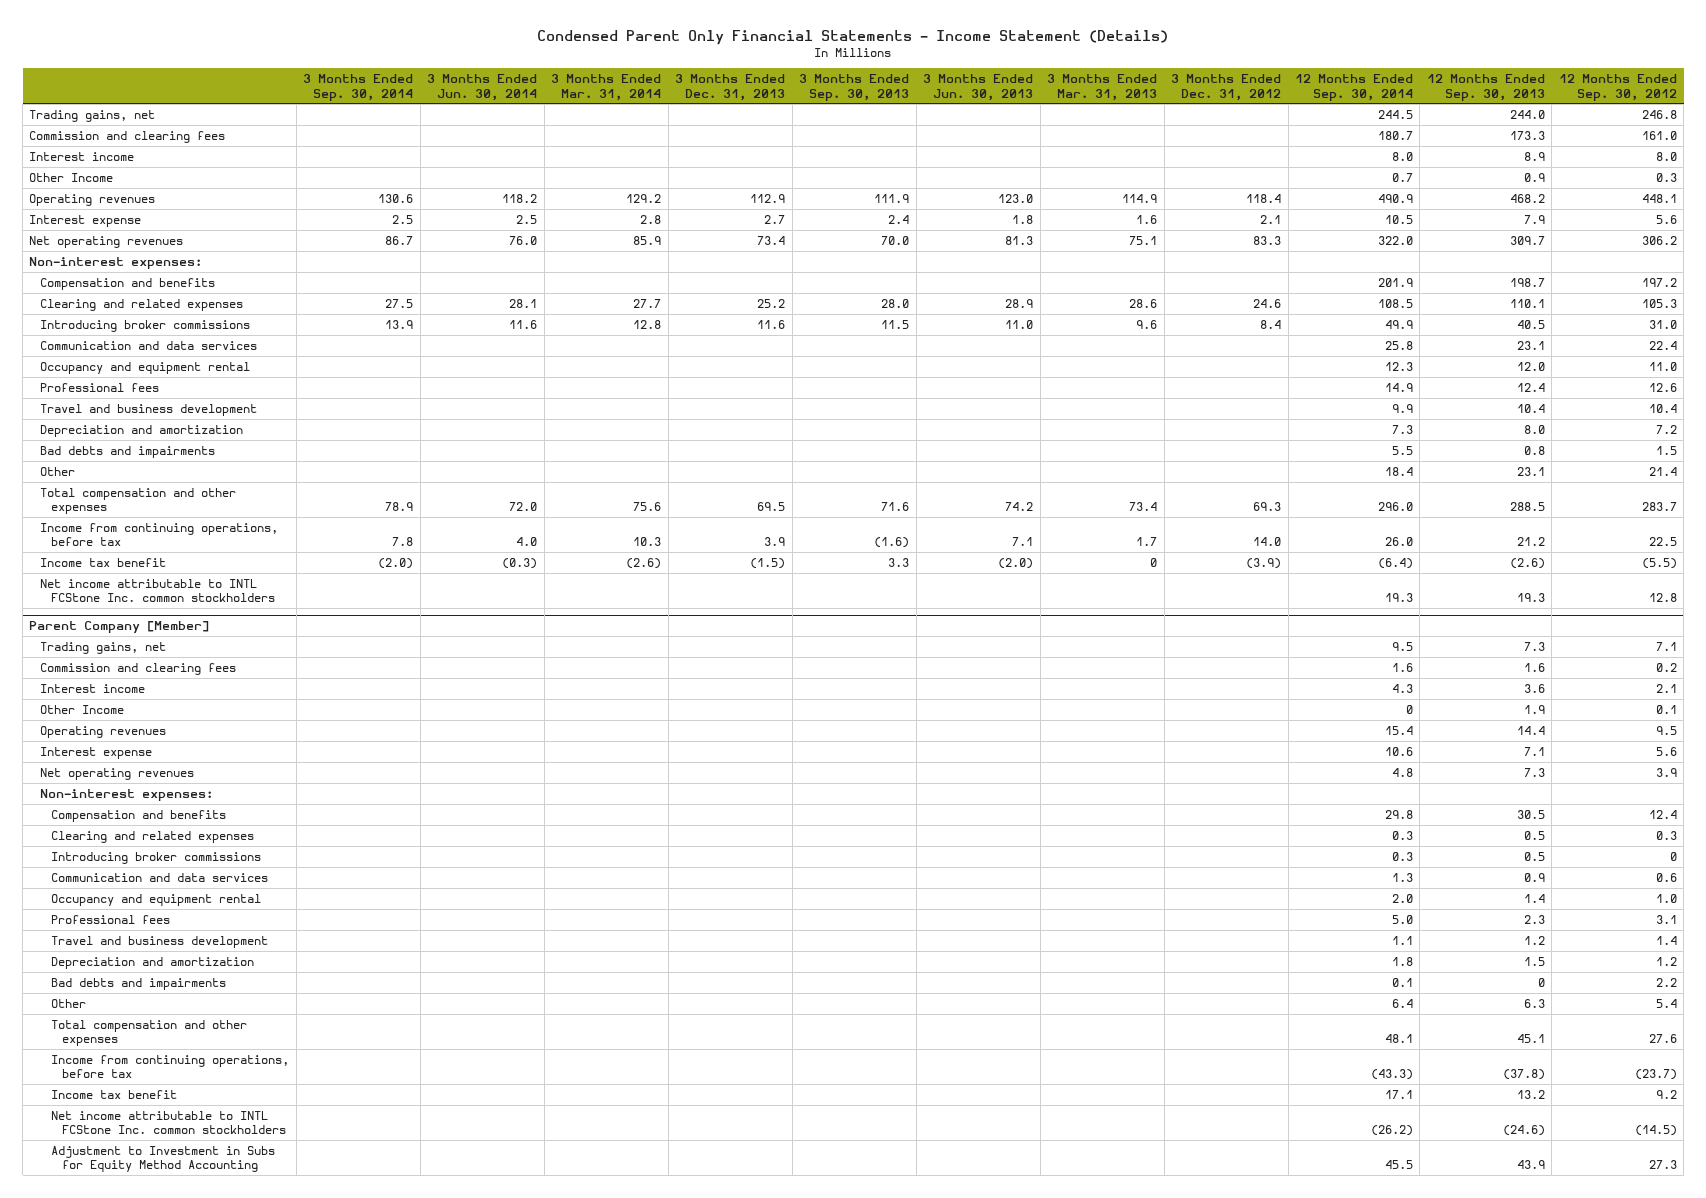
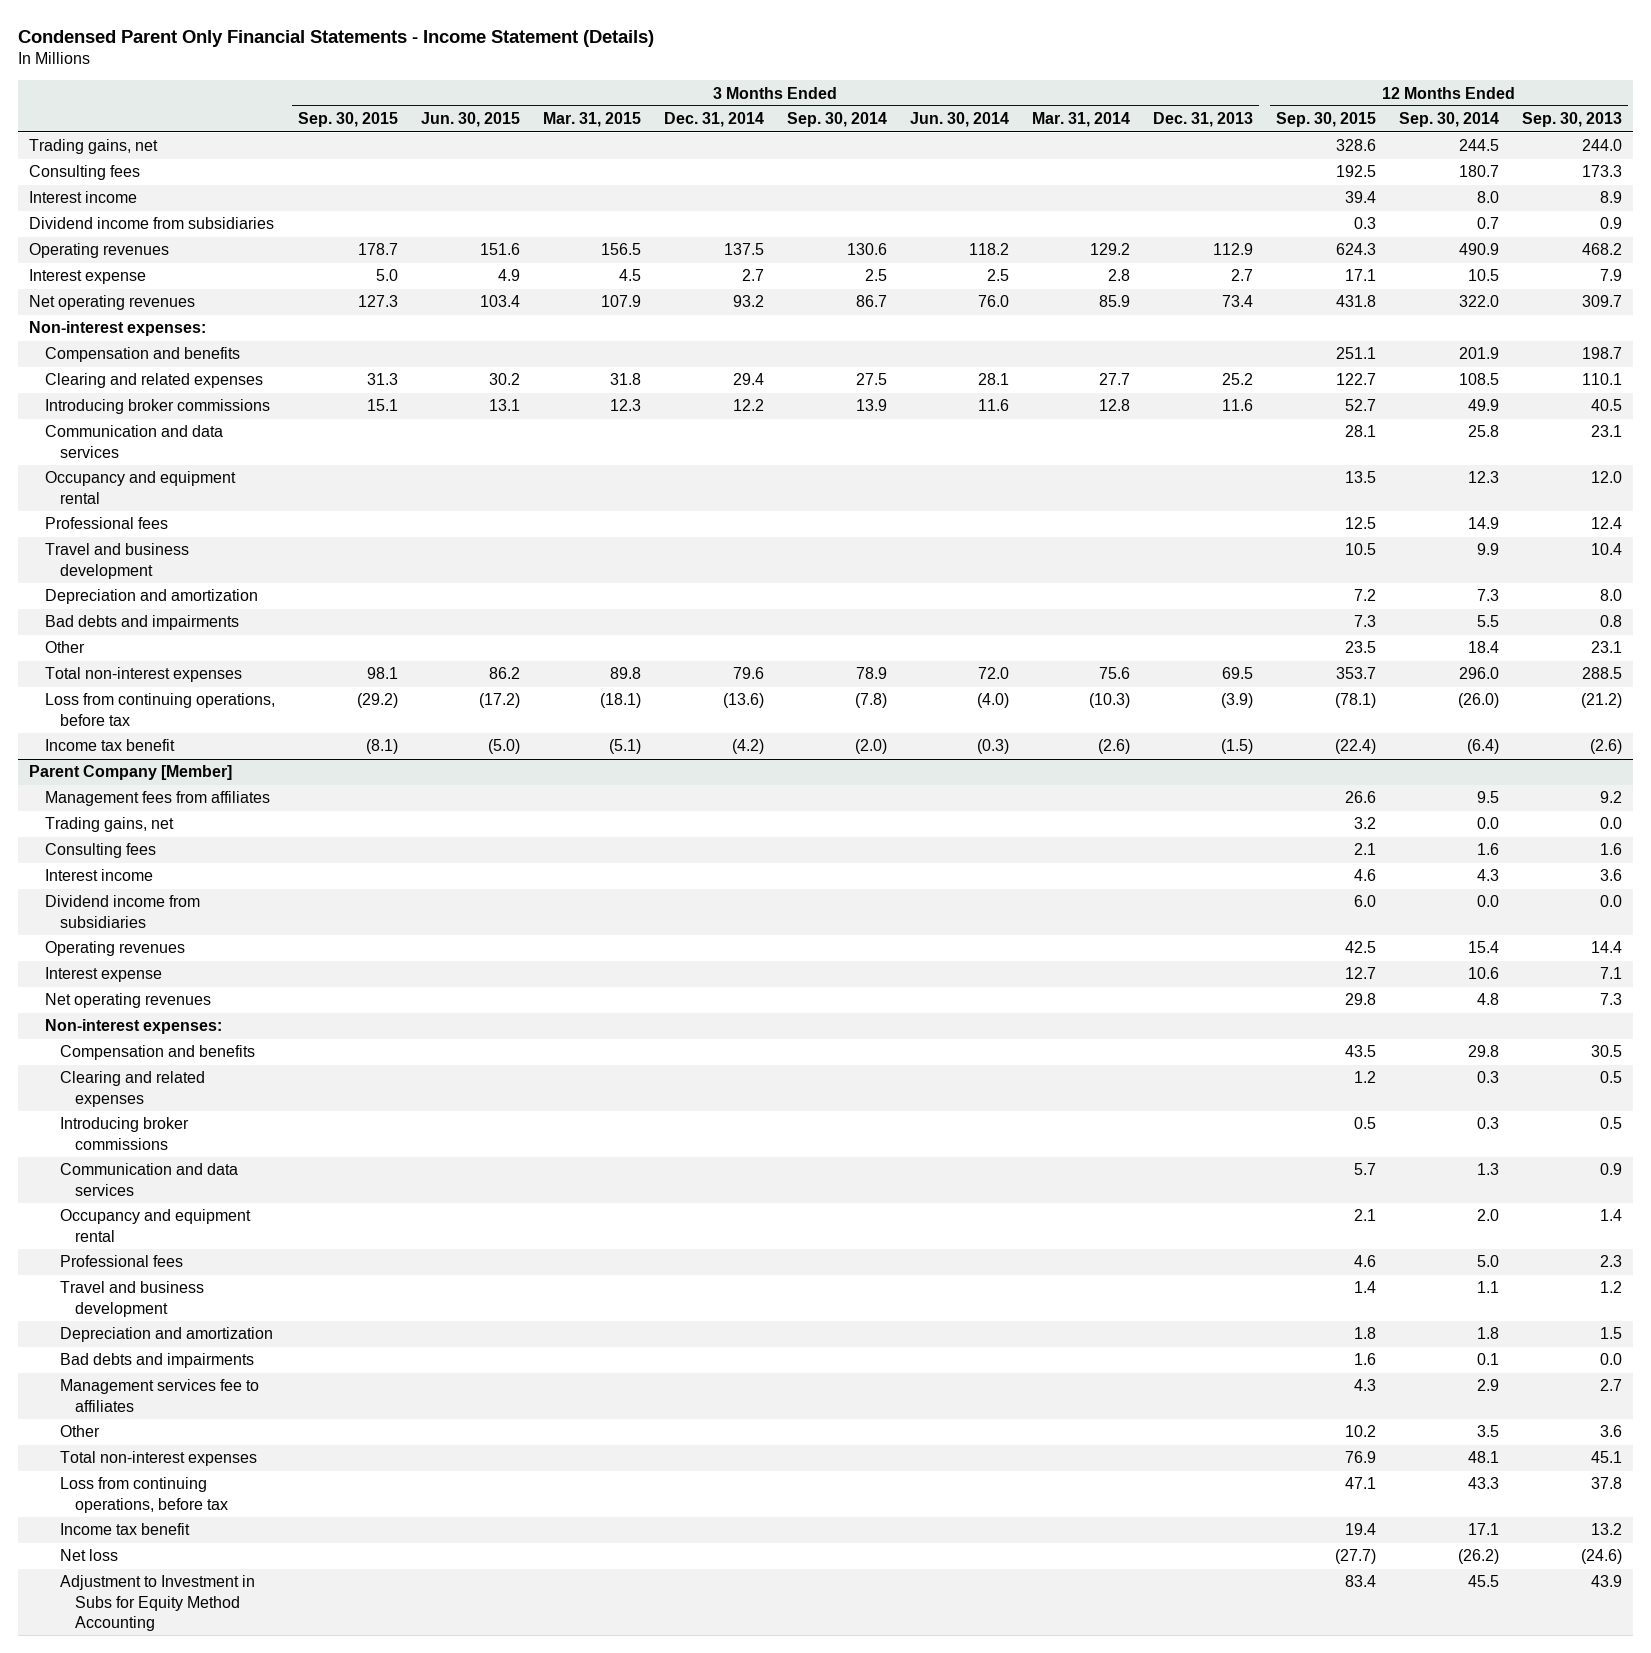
[799,74,910,101] 3 Months Ended Sep. 30, 2013 -> none
[923,74,1034,101] 3 Months Ended Jun. 30, 2013 -> none
[1047,74,1158,101] 3 Months Ended Mar. 31, 2013 -> none
[1171,74,1282,101] 3 Months Ended Dec. 31, 2012 -> none
[1558,74,1677,101] 12 Months Ended Sep. 30, 2012 -> none
none -> [297,112,398,128] Sep. 30, 2015
none -> [420,112,520,128] Jun. 30, 2015
none -> [542,112,641,128] Mar. 31, 2015
none -> [663,112,764,128] Dec. 31, 2014
none -> [1275,112,1376,128] Sep. 30, 2015
[29,130,226,143] Commission and clearing fees -> [29,165,141,181] Consulting fees
[29,172,114,182] Other Income -> [29,217,275,230] Dividend income from subsidiaries
[40,487,237,515] Total compensation and other expenses -> [44,667,242,683] Total non-interest expenses
[40,522,279,547] Income from continuing operations, before tax -> [44,693,275,726] Loss from continuing operations, before tax
[392,537,414,547] 7.8 -> [854,693,887,709] (7.8)
[516,537,538,547] 4.0 -> [976,693,1009,709] (4.0)
[633,537,662,547] 10.3 -> [1088,693,1130,709] (10.3)
[764,537,786,547] 3.9 -> [1220,693,1253,709] (3.9)
[1384,537,1413,547] 26.0 -> [1457,693,1499,709] (26.0)
[1516,537,1545,547] 21.2 -> [1580,693,1622,709] (21.2)
[40,578,276,603] Net income attributable to INTL FCStone Inc. common stockholders -> none
none -> [44,791,270,807] Management fees from affiliates
[1391,641,1413,651] 9.5 -> [1476,817,1499,830] 0.0
[1523,641,1545,651] 7.3 -> [1599,817,1622,830] 0.0
[40,662,237,675] Commission and clearing fees -> [44,843,156,859] Consulting fees
[40,704,125,714] Other Income -> [44,895,200,928] Dividend income from subsidiaries
[1405,704,1413,714] 0 -> [1476,895,1499,908] 0.0
[1523,704,1545,714] 1.9 -> [1599,895,1622,908] 0.0
[1537,977,1545,987] 0 -> [1599,1353,1622,1366] 0.0
none -> [59,1379,259,1412] Management services fee to affiliates
[1391,998,1413,1008] 6.4 -> [1476,1425,1499,1438] 3.5
[1523,998,1545,1008] 6.3 -> [1599,1425,1622,1438] 3.6
[51,1019,248,1047] Total compensation and other expenses -> [59,1451,257,1467] Total non-interest expenses
[51,1054,290,1079] Income from continuing operations, before tax -> [59,1477,229,1513] Loss from continuing operations, before tax
[1370,1069,1413,1081] (43.3) -> [1467,1477,1499,1490] 43.3
[1502,1069,1545,1081] (37.8) -> [1590,1477,1622,1490] 37.8
[51,1110,287,1135] Net income attributable to INTL FCStone Inc. common stockholders -> [59,1549,118,1562] Net loss

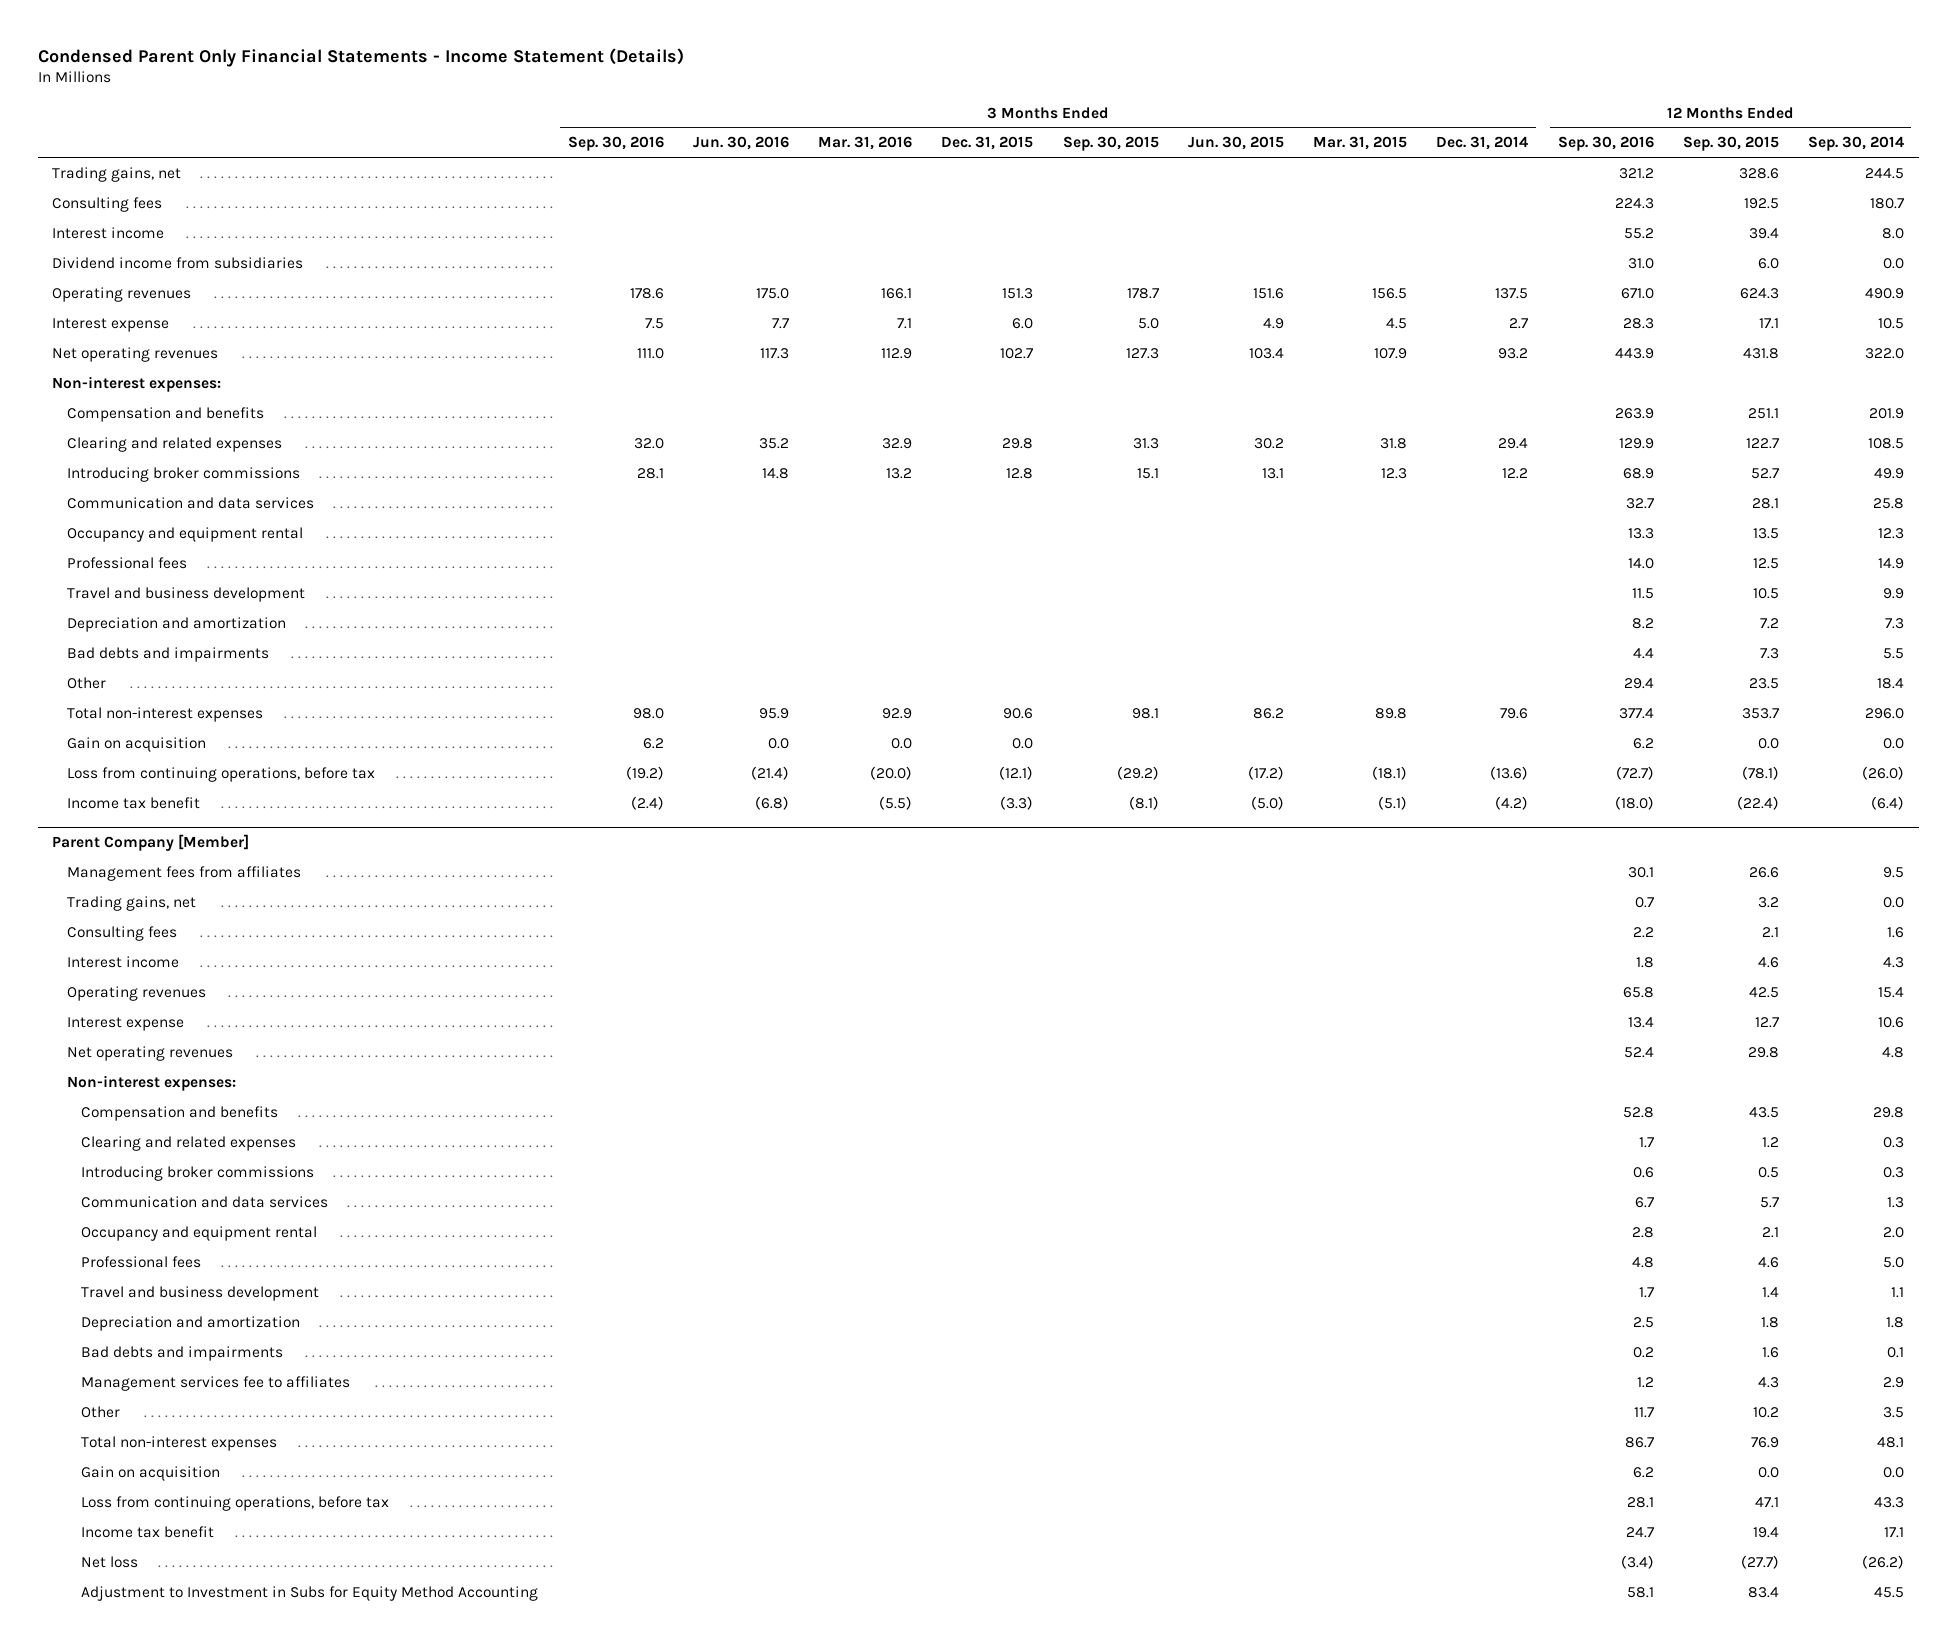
[786,112,887,128] Sep. 30, 2014 -> none
[909,112,1009,128] Jun. 30, 2014 -> none
[1031,112,1130,128] Mar. 31, 2014 -> none
[1152,112,1253,128] Dec. 31, 2013 -> none
[1521,112,1622,128] Sep. 30, 2013 -> none
none -> [567,136,664,152] Sep. 30, 2016
none -> [692,136,789,151] Jun. 30, 2016
none -> [818,136,913,151] Mar. 31, 2016
none -> [941,136,1034,151] Dec. 31, 2015
none -> [1557,136,1654,152] Sep. 30, 2016
[1353,217,1376,230] 0.3 -> [1757,257,1779,269] 6.0
[1476,217,1499,230] 0.7 -> [1883,257,1905,269] 0.0
none -> [66,736,206,752] Gain on acquisition
[44,895,200,928] Dividend income from subsidiaries -> none
none -> [81,1465,221,1481] Gain on acquisition

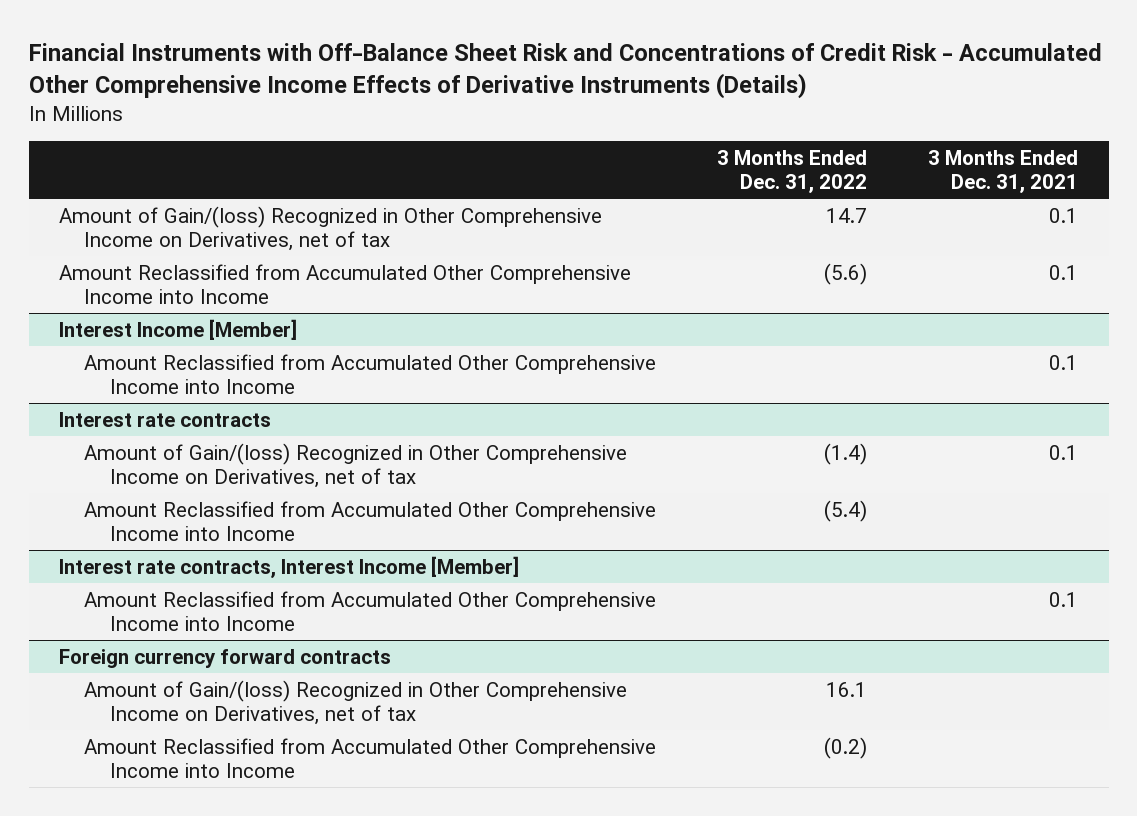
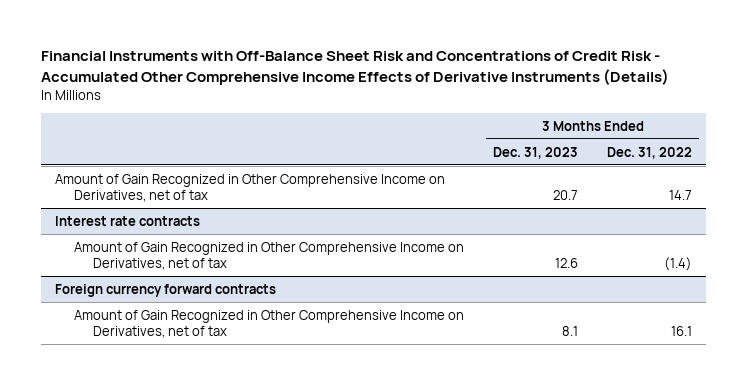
[928,149,1079,194] 3 Months Ended Dec. 31, 2021 -> none
none -> [493,146,579,159] Dec. 31, 2023
[59,263,632,305] Amount Reclassified from Accumulated Other Comprehensive Income into Income -> none
[59,318,298,340] Interest Income [Member] -> none
[84,353,657,395] Amount Reclassified from Accumulated Other Comprehensive Income into Income -> none
[59,205,603,252] Amount of Gain/(loss) Recognized in Other Comprehensive Income on Derivatives, net of tax -> [55,173,446,202] Amount of Gain Recognized in Other Comprehensive Income on Derivatives, net of tax
[84,500,657,542] Amount Reclassified from Accumulated Other Comprehensive Income into Income -> none
[59,555,520,578] Interest rate contracts, Interest Income [Member] -> none
[84,590,657,632] Amount Reclassified from Accumulated Other Comprehensive Income into Income -> none
[84,442,628,489] Amount of Gain/(loss) Recognized in Other Comprehensive Income on Derivatives, net of tax -> [74,241,465,270] Amount of Gain Recognized in Other Comprehensive Income on Derivatives, net of tax
[84,737,657,779] Amount Reclassified from Accumulated Other Comprehensive Income into Income -> none
[84,679,628,726] Amount of Gain/(loss) Recognized in Other Comprehensive Income on Derivatives, net of tax -> [74,309,465,338] Amount of Gain Recognized in Other Comprehensive Income on Derivatives, net of tax

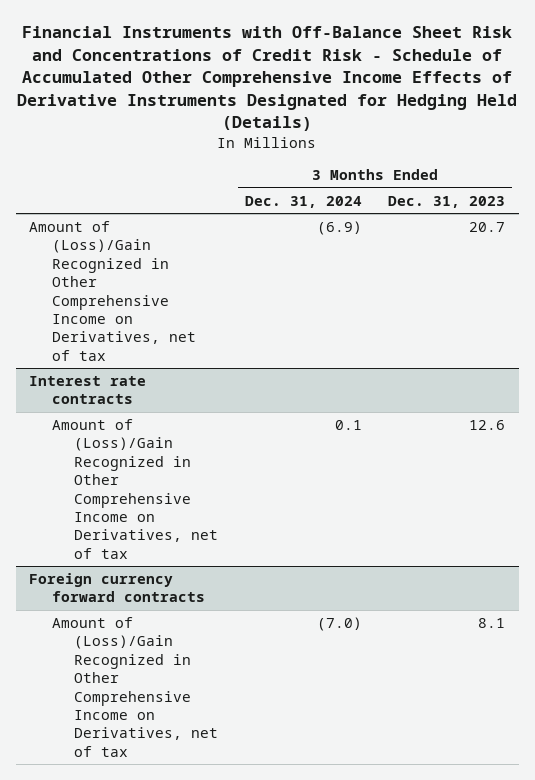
[40,51,669,85] Financial Instruments with Off-Balance Sheet Risk and Concentrations of Credit Risk - Accumulated Other Comprehensive Income Effects of Derivative Instruments (Details) -> [17,26,518,132] Financial Instruments with Off-Balance Sheet Risk and Concentrations of Credit Risk - Schedule of Accumulated Other Comprehensive Income Effects of Derivative Instruments Designated for Hedging Held (Details)
[606,146,692,159] Dec. 31, 2022 -> none
none -> [244,195,362,208] Dec. 31, 2024
[55,173,446,202] Amount of Gain Recognized in Other Comprehensive Income on Derivatives, net of tax -> [29,220,196,361] Amount of (Loss)/Gain Recognized in Other Comprehensive Income on Derivatives, net of tax
[74,241,465,270] Amount of Gain Recognized in Other Comprehensive Income on Derivatives, net of tax -> [51,418,218,559] Amount of (Loss)/Gain Recognized in Other Comprehensive Income on Derivatives, net of tax
[74,309,465,338] Amount of Gain Recognized in Other Comprehensive Income on Derivatives, net of tax -> [51,616,218,757] Amount of (Loss)/Gain Recognized in Other Comprehensive Income on Derivatives, net of tax

